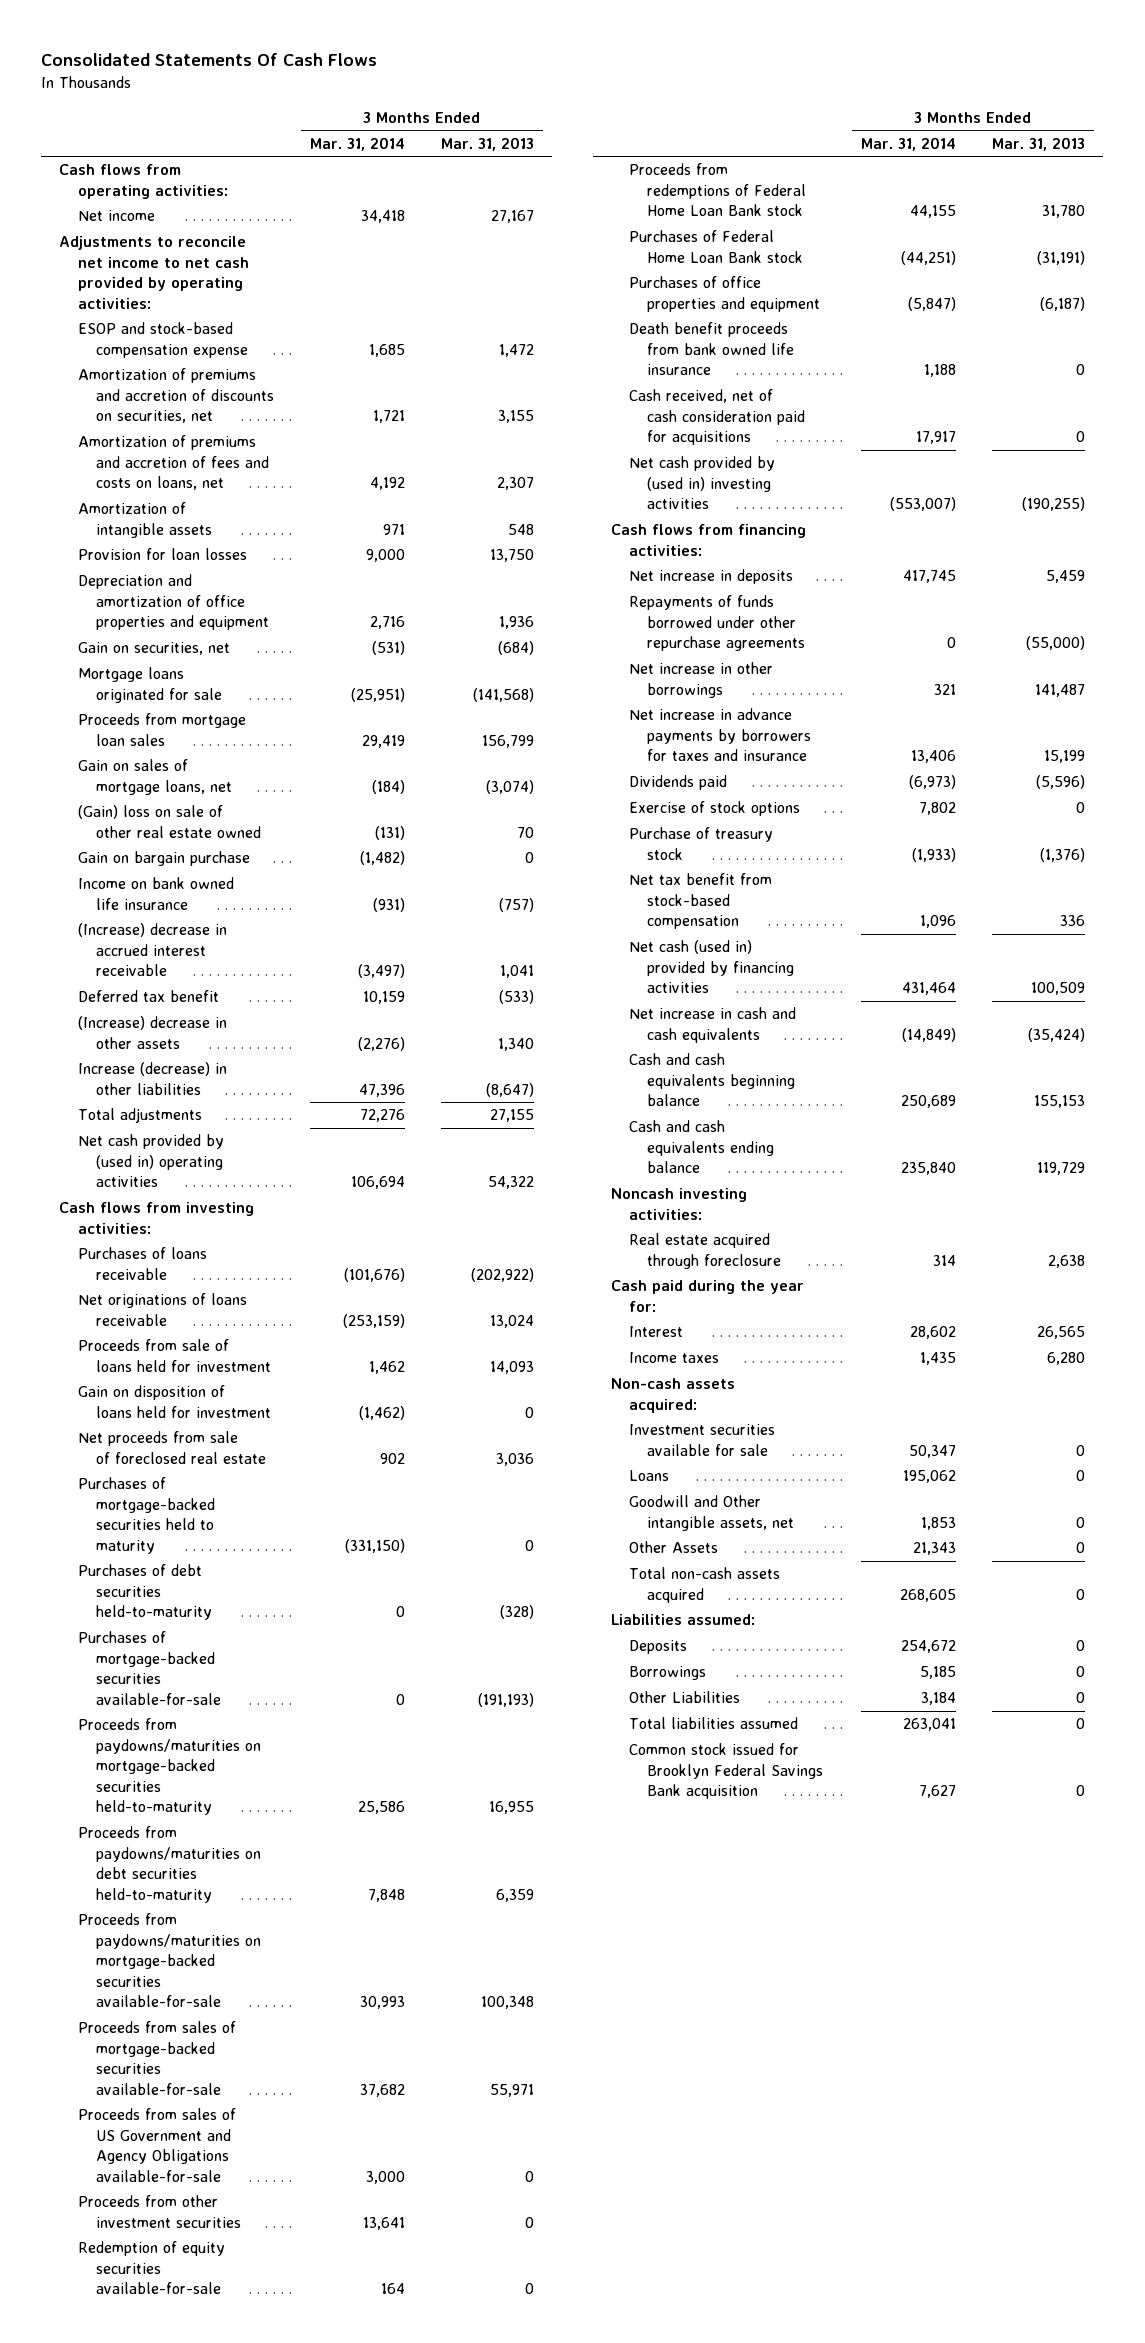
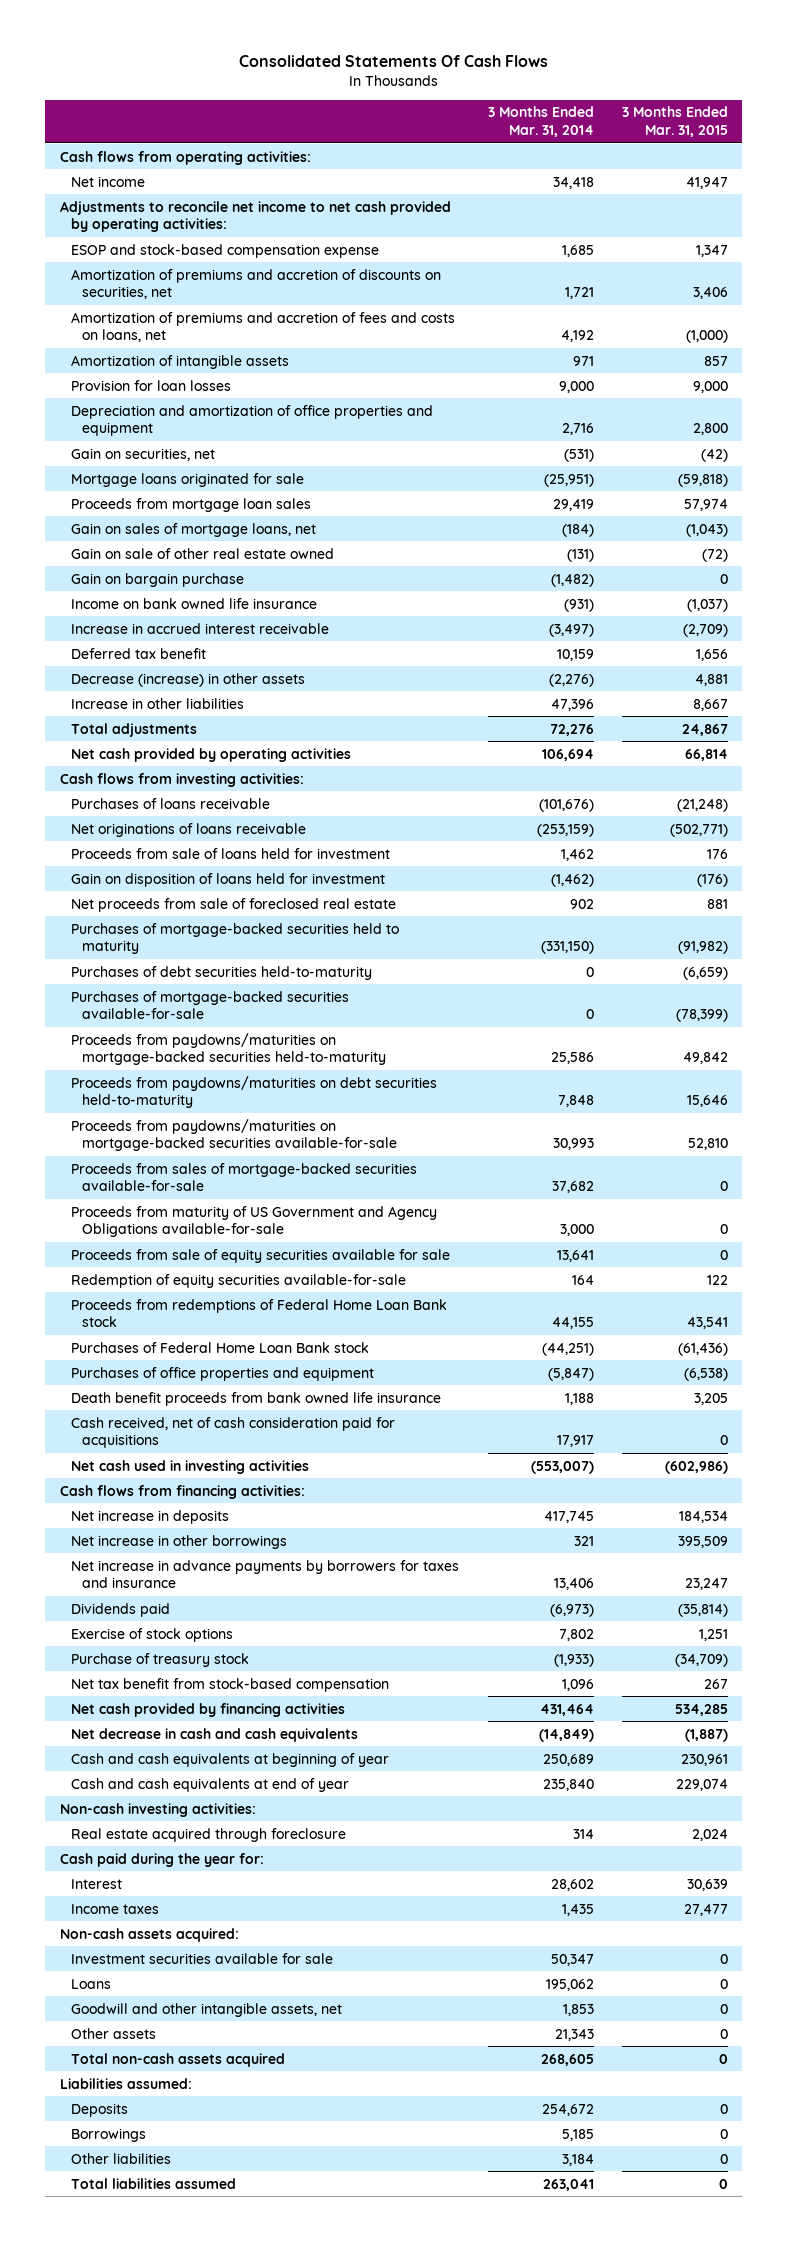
[441,136,535,151] Mar. 31, 2013 -> none
none -> [622,106,729,137] 3 Months Ended Mar. 31, 2015
[77,805,262,838] (Gain) loss on sale of other real estate owned -> [71,547,335,559] Gain on sale of other real estate owned
[77,923,227,977] (Increase) decrease in accrued interest receivable -> [71,622,330,634] Increase in accrued interest receivable
[77,1016,227,1049] (Increase) decrease in other assets -> [71,672,306,687] Decrease (increase) in other assets
[77,1062,227,1095] Increase (decrease) in other liabilities -> [71,697,245,709] Increase in other liabilities
[77,1134,224,1188] Net cash provided by (used in) operating activities -> [71,747,352,762] Net cash provided by operating activities
[77,2108,236,2182] Proceeds from sales of US Government and Agency Obligations available-for-sale -> [71,1205,438,1238] Proceeds from maturity of US Government and Agency Obligations available-for-sale
[77,2195,242,2228] Proceeds from other investment securities -> [71,1248,451,1263] Proceeds from sale of equity securities available for sale
[628,456,775,510] Net cash provided by (used in) investing activities -> [71,1459,310,1474] Net cash used in investing activities
[628,595,806,652] Repayments of funds borrowed under other repurchase agreements -> none
[628,940,795,994] Net cash (used in) provided by financing activities -> [71,1702,346,1717] Net cash provided by financing activities
[628,1007,796,1043] Net increase in cash and cash equivalents -> [71,1727,359,1742] Net decrease in cash and cash equivalents
[628,1053,796,1107] Cash and cash equivalents beginning balance -> [71,1752,390,1767] Cash and cash equivalents at beginning of year
[628,1120,775,1174] Cash and cash equivalents ending balance -> [71,1777,350,1792] Cash and cash equivalents at end of year
[610,1188,747,1220] Noncash investing activities: -> [59,1802,256,1817] Non-cash investing activities:
[628,1495,795,1531] Goodwill and Other intangible assets, net -> [71,2002,343,2017] Goodwill and other intangible assets, net
[628,1541,718,1554] Other Assets -> [71,2027,157,2039] Other assets
[628,1691,740,1704] Other Liabilities -> [71,2152,172,2164] Other liabilities
[628,1743,824,1800] Common stock issued for Brooklyn Federal Savings Bank acquisition -> none

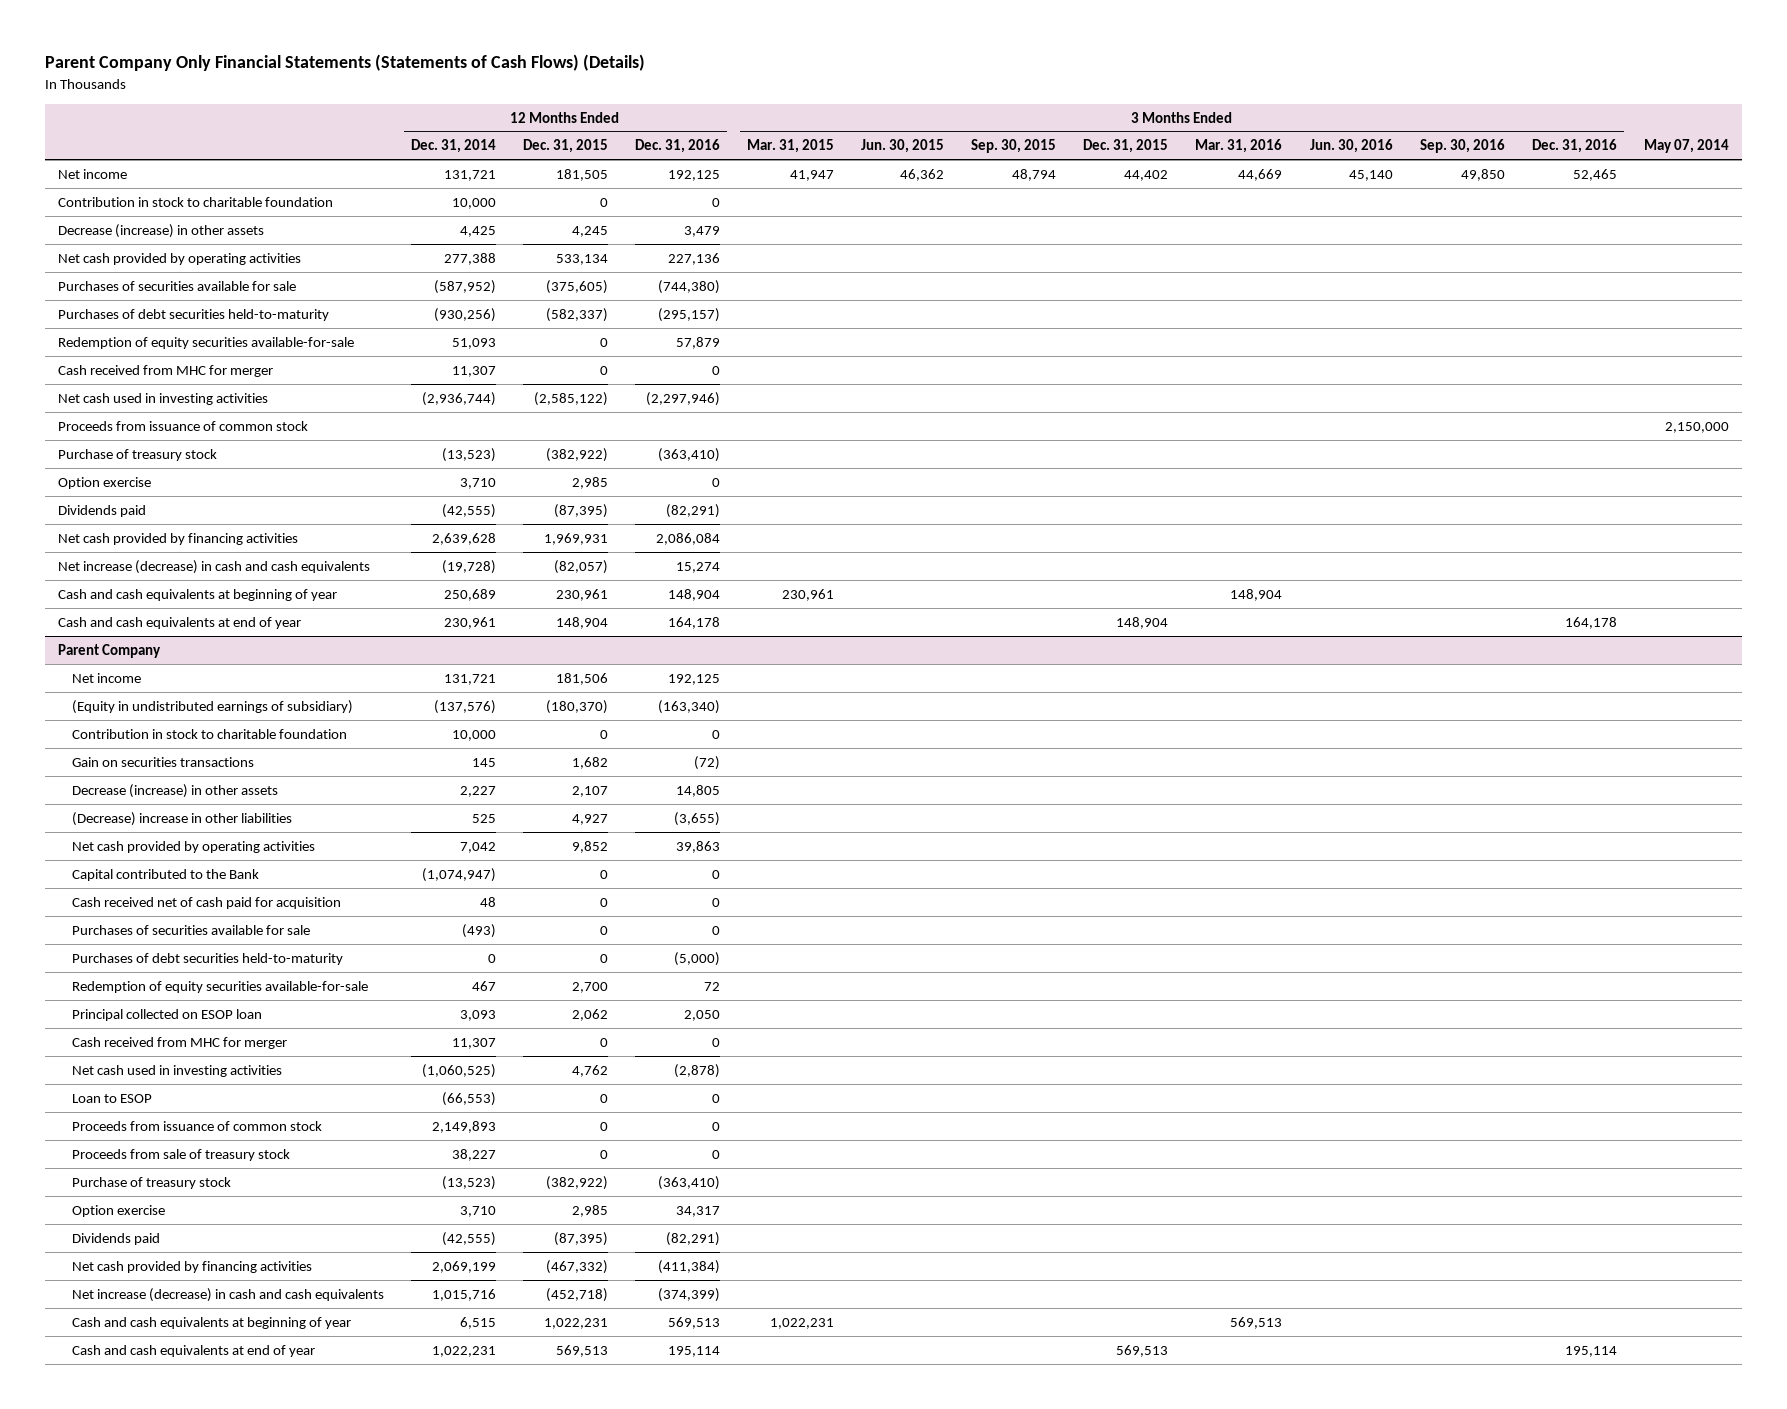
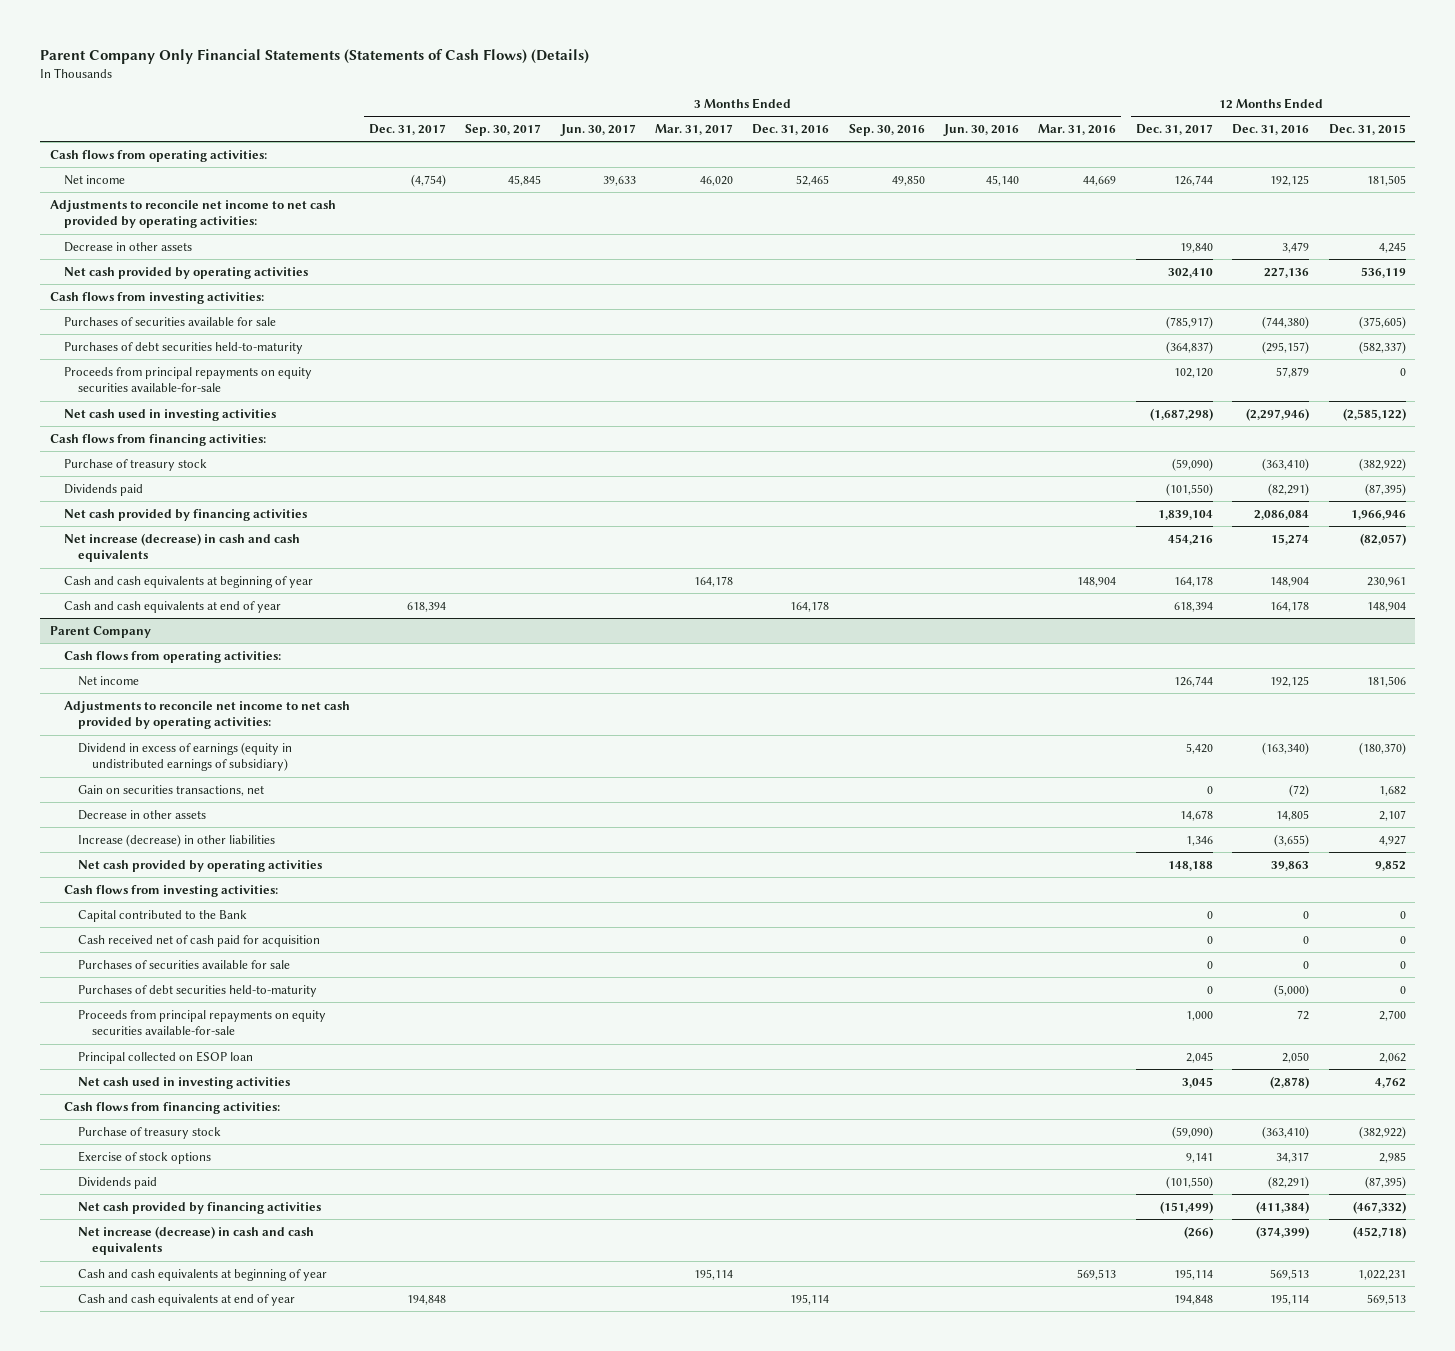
[410,139,496,154] Dec. 31, 2014 -> none
[746,139,834,154] Mar. 31, 2015 -> none
[861,139,945,154] Jun. 30, 2015 -> none
[971,139,1057,154] Sep. 30, 2015 -> none
[1083,139,1169,154] Dec. 31, 2015 -> none
[1643,139,1729,154] May 07, 2014 -> none
none -> [368,124,446,136] Dec. 31, 2017
none -> [465,124,542,137] Sep. 30, 2017
none -> [559,124,636,137] Jun. 30, 2017
none -> [655,124,734,136] Mar. 31, 2017
none -> [1135,124,1213,136] Dec. 31, 2017
none -> [49,149,267,162] Cash flows from operating activities:
[58,196,334,207] Contribution in stock to charitable foundation -> none
none -> [49,199,336,229] Adjustments to reconcile net income to net cash provided by operating activities:
[58,223,265,238] Decrease (increase) in other assets -> [63,241,192,252] Decrease in other assets
[555,253,608,265] 533,134 -> [1360,266,1406,278] 536,119
none -> [49,291,264,304] Cash flows from investing activities:
[58,364,274,377] Cash received from MHC for merger -> none
[58,336,355,349] Redemption of equity securities available-for-sale -> [63,366,312,393] Proceeds from principal repayments on equity securities available-for-sale
[58,420,309,431] Proceeds from issuance of common stock -> none
none -> [49,433,266,446] Cash flows from financing activities:
[58,476,152,489] Option exercise -> none
[543,532,608,545] 1,969,931 -> [1350,509,1406,520] 1,966,946
none -> [63,650,281,663] Cash flows from operating activities:
[71,728,347,739] Contribution in stock to charitable foundation -> none
none -> [63,700,350,730] Adjustments to reconcile net income to net cash provided by operating activities:
[71,699,353,714] (Equity in undistributed earnings of subsidiary) -> [77,741,292,772] Dividend in excess of earnings (equity in undistributed earnings of subsidiary)
[71,756,254,767] Gain on securities transactions -> [77,784,264,796] Gain on securities transactions, net
[71,783,278,798] Decrease (increase) in other assets -> [77,809,206,820] Decrease in other assets
[71,811,292,826] (Decrease) increase in other liabilities -> [77,833,275,847] Increase (decrease) in other liabilities
none -> [63,884,278,897] Cash flows from investing activities:
[71,980,368,993] Redemption of equity securities available-for-sale -> [77,1009,326,1036] Proceeds from principal repayments on equity securities available-for-sale
[71,1036,287,1049] Cash received from MHC for merger -> none
[71,1093,152,1103] Loan to ESOP -> none
[71,1120,322,1131] Proceeds from issuance of common stock -> none
[71,1148,290,1161] Proceeds from sale of treasury stock -> none
none -> [63,1101,280,1114] Cash flows from financing activities:
[71,1204,165,1217] Option exercise -> [77,1150,211,1164] Exercise of stock options

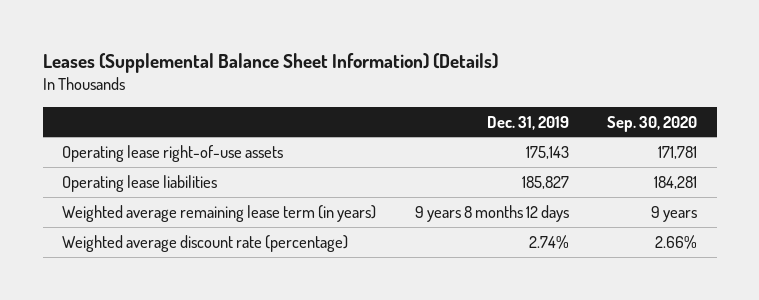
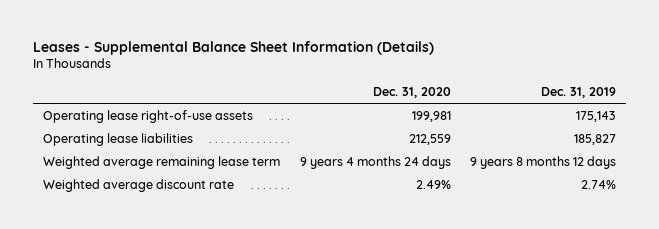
[42,53,498,74] Leases (Supplemental Balance Sheet Information) (Details) -> [32,40,434,55] Leases - Supplemental Balance Sheet Information (Details)
[607,115,698,132] Sep. 30, 2020 -> none
none -> [372,87,451,99] Dec. 31, 2020
[61,204,376,222] Weighted average remaining lease term (in years) -> [42,155,280,169] Weighted average remaining lease term
[61,234,348,252] Weighted average discount rate (percentage) -> [42,178,234,192] Weighted average discount rate

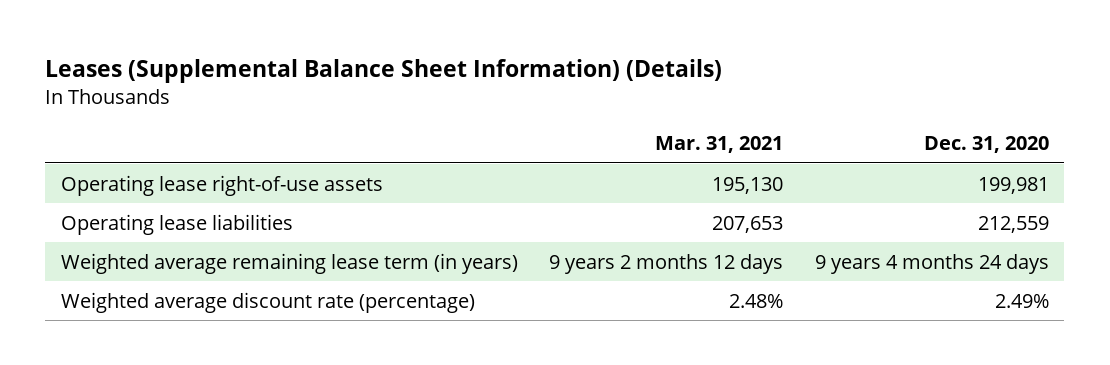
[32,40,434,55] Leases - Supplemental Balance Sheet Information (Details) -> [45,58,723,83] Leases (Supplemental Balance Sheet Information) (Details)
[541,87,617,99] Dec. 31, 2019 -> none
none -> [655,136,784,154] Mar. 31, 2021
[42,155,280,169] Weighted average remaining lease term -> [61,252,519,274] Weighted average remaining lease term (in years)
[42,178,234,192] Weighted average discount rate -> [61,291,476,313] Weighted average discount rate (percentage)

